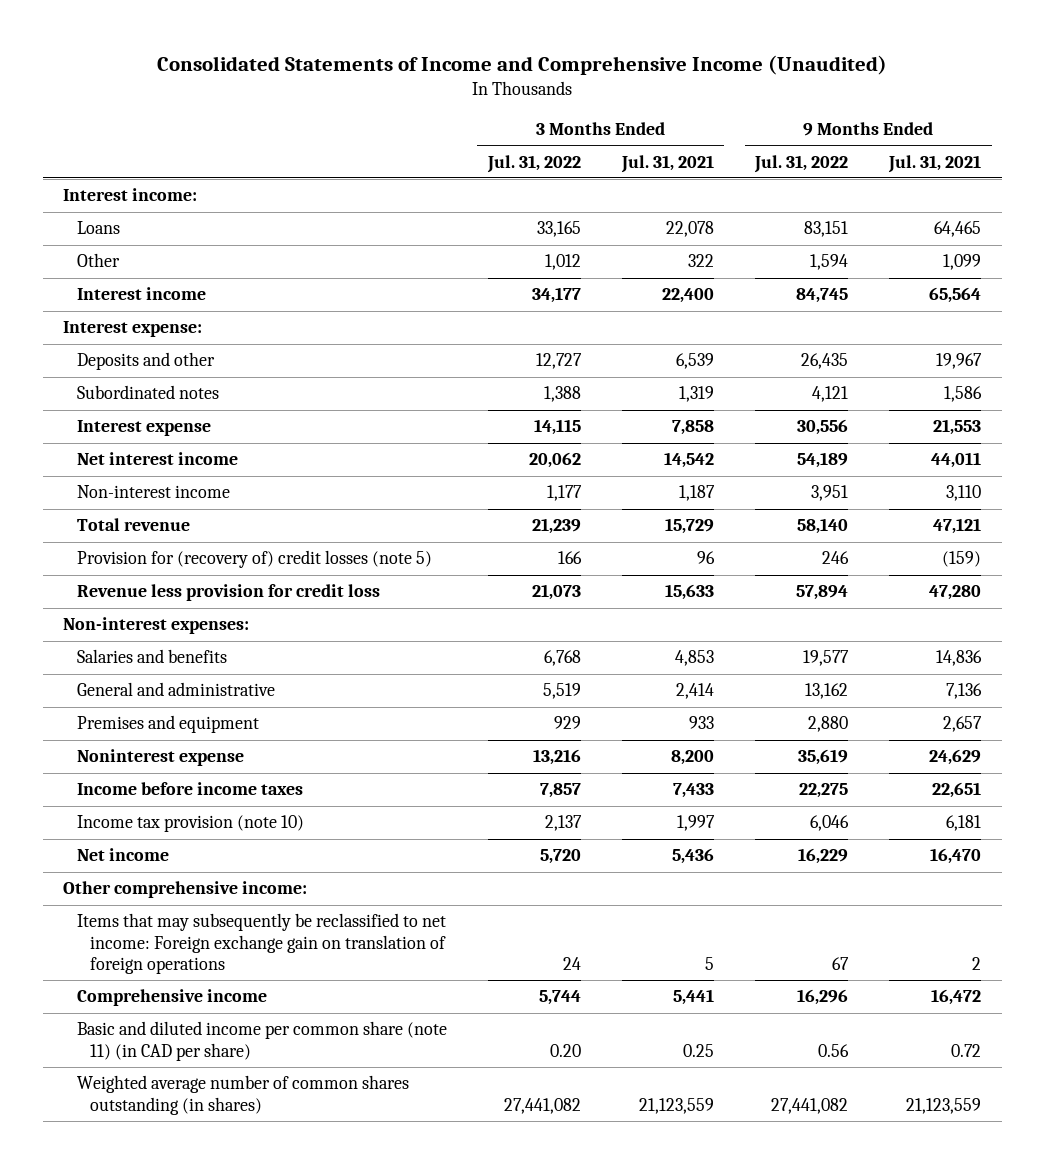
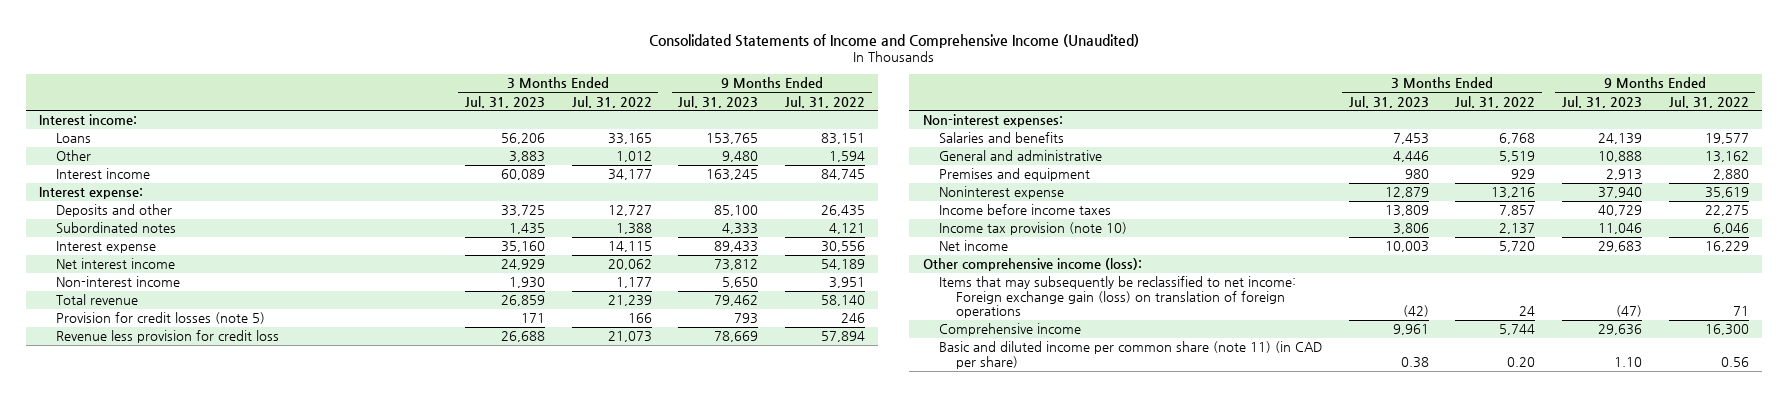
[620,154,714,173] Jul. 31, 2021 -> none
[888,154,982,173] Jul. 31, 2021 -> none
none -> [465,95,546,108] Jul. 31, 2023
none -> [678,95,759,108] Jul. 31, 2023
[76,550,432,569] Provision for (recovery of) credit losses (note 5) -> [55,312,265,325] Provision for credit losses (note 5)
[63,881,308,899] Other comprehensive income: -> [922,258,1142,272] Other comprehensive income (loss):
[76,913,446,974] Items that may subsequently be reclassified to net income: Foreign exchange gain on translation of foreign operations -> [939,276,1297,319] Items that may subsequently be reclassified to net income: Foreign exchange gain (loss) on translation of foreign operations
[832,956,850,970] 67 -> [1732,306,1749,317] 71
[797,989,849,1006] 16,296 -> [1704,324,1749,336] 16,300
[76,1075,409,1115] Weighted average number of common shares outstanding (in shares) -> none

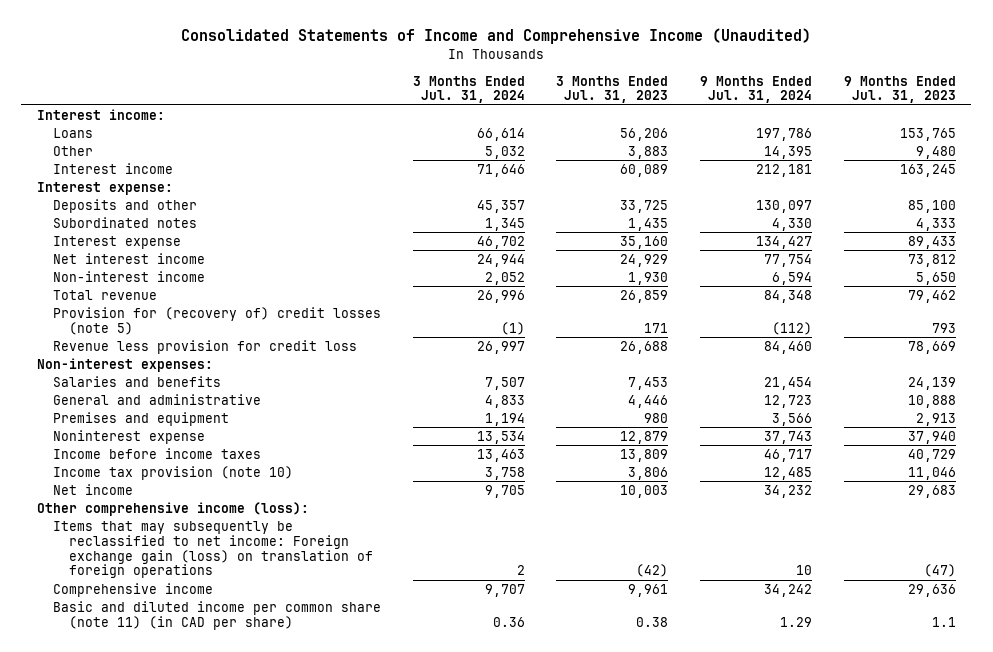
[571,95,652,108] Jul. 31, 2022 -> none
[784,95,865,108] Jul. 31, 2022 -> none
none -> [412,75,525,104] 3 Months Ended Jul. 31, 2024
none -> [699,75,812,104] 9 Months Ended Jul. 31, 2024
[55,312,265,325] Provision for credit losses (note 5) -> [53,306,382,335] Provision for (recovery of) credit losses (note 5)
[1614,356,1643,367] 1.10 -> [931,616,956,627] 1.1

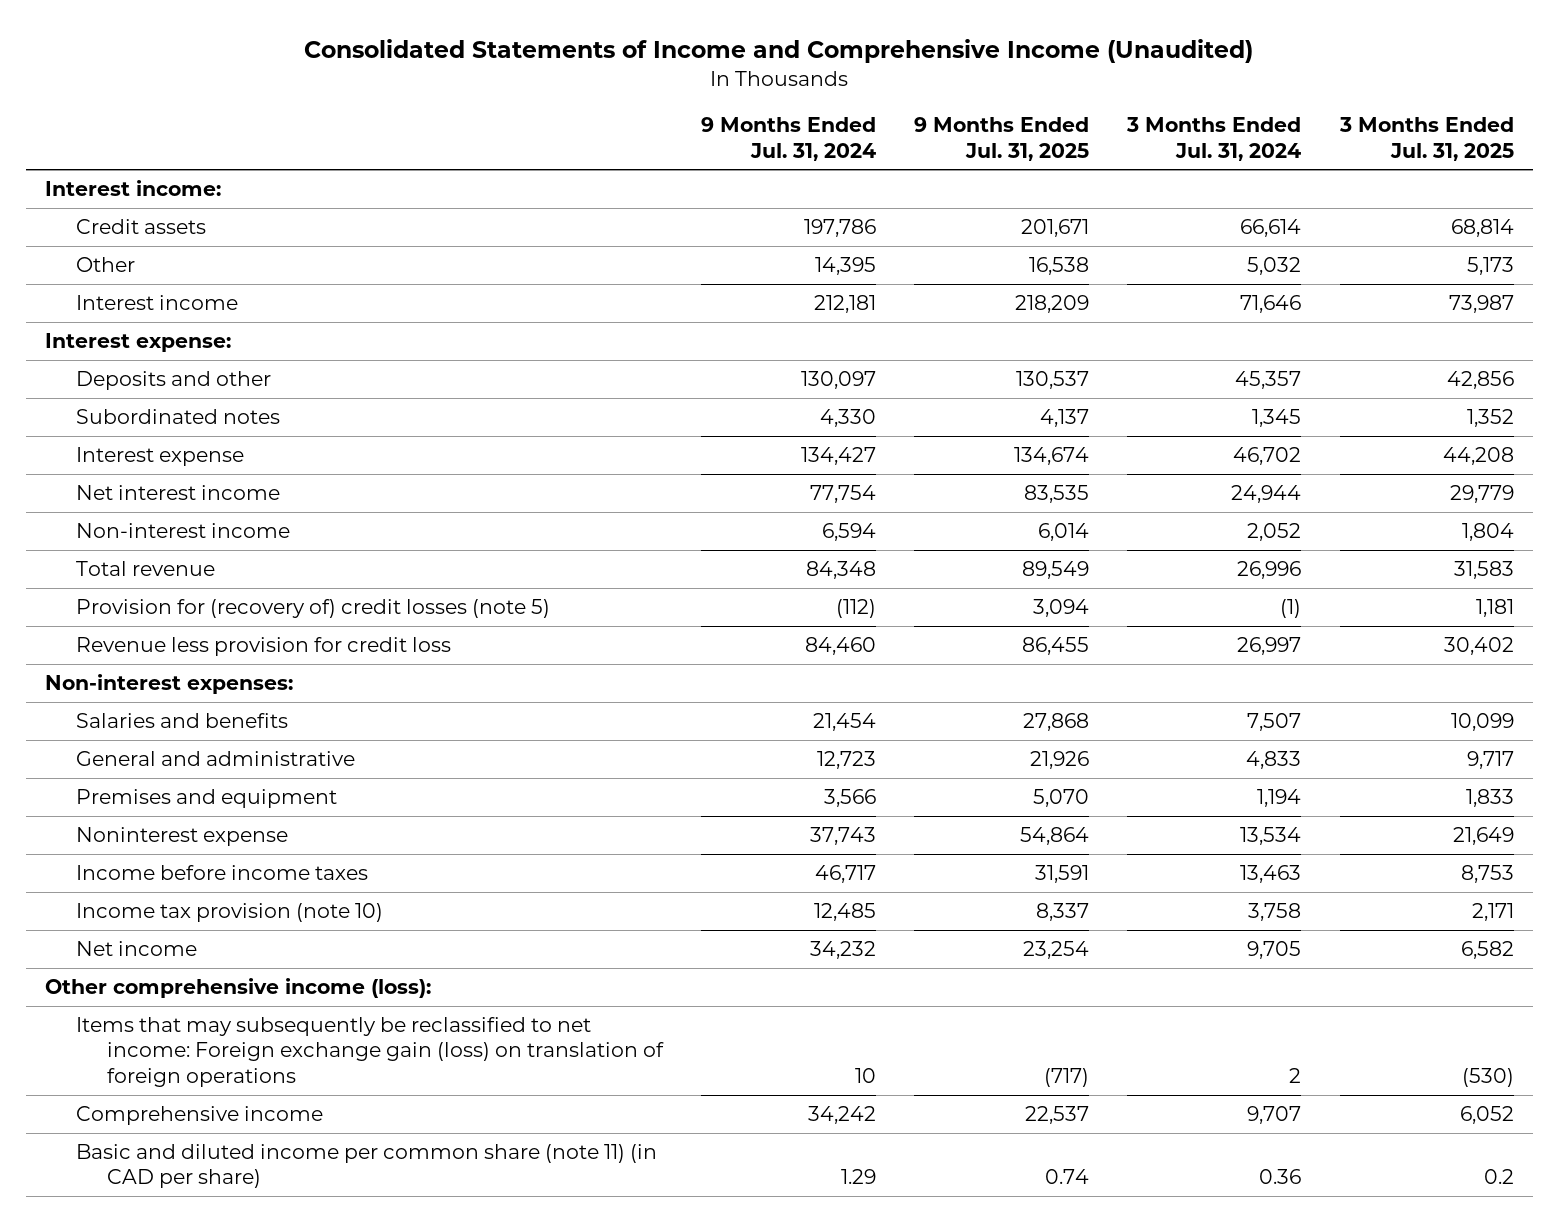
[556,75,669,104] 3 Months Ended Jul. 31, 2023 -> none
[843,75,956,104] 9 Months Ended Jul. 31, 2023 -> none
none -> [914,117,1090,161] 9 Months Ended Jul. 31, 2025
none -> [1338,117,1514,161] 3 Months Ended Jul. 31, 2025
[53,127,94,138] Loans -> [76,218,207,234] Credit assets

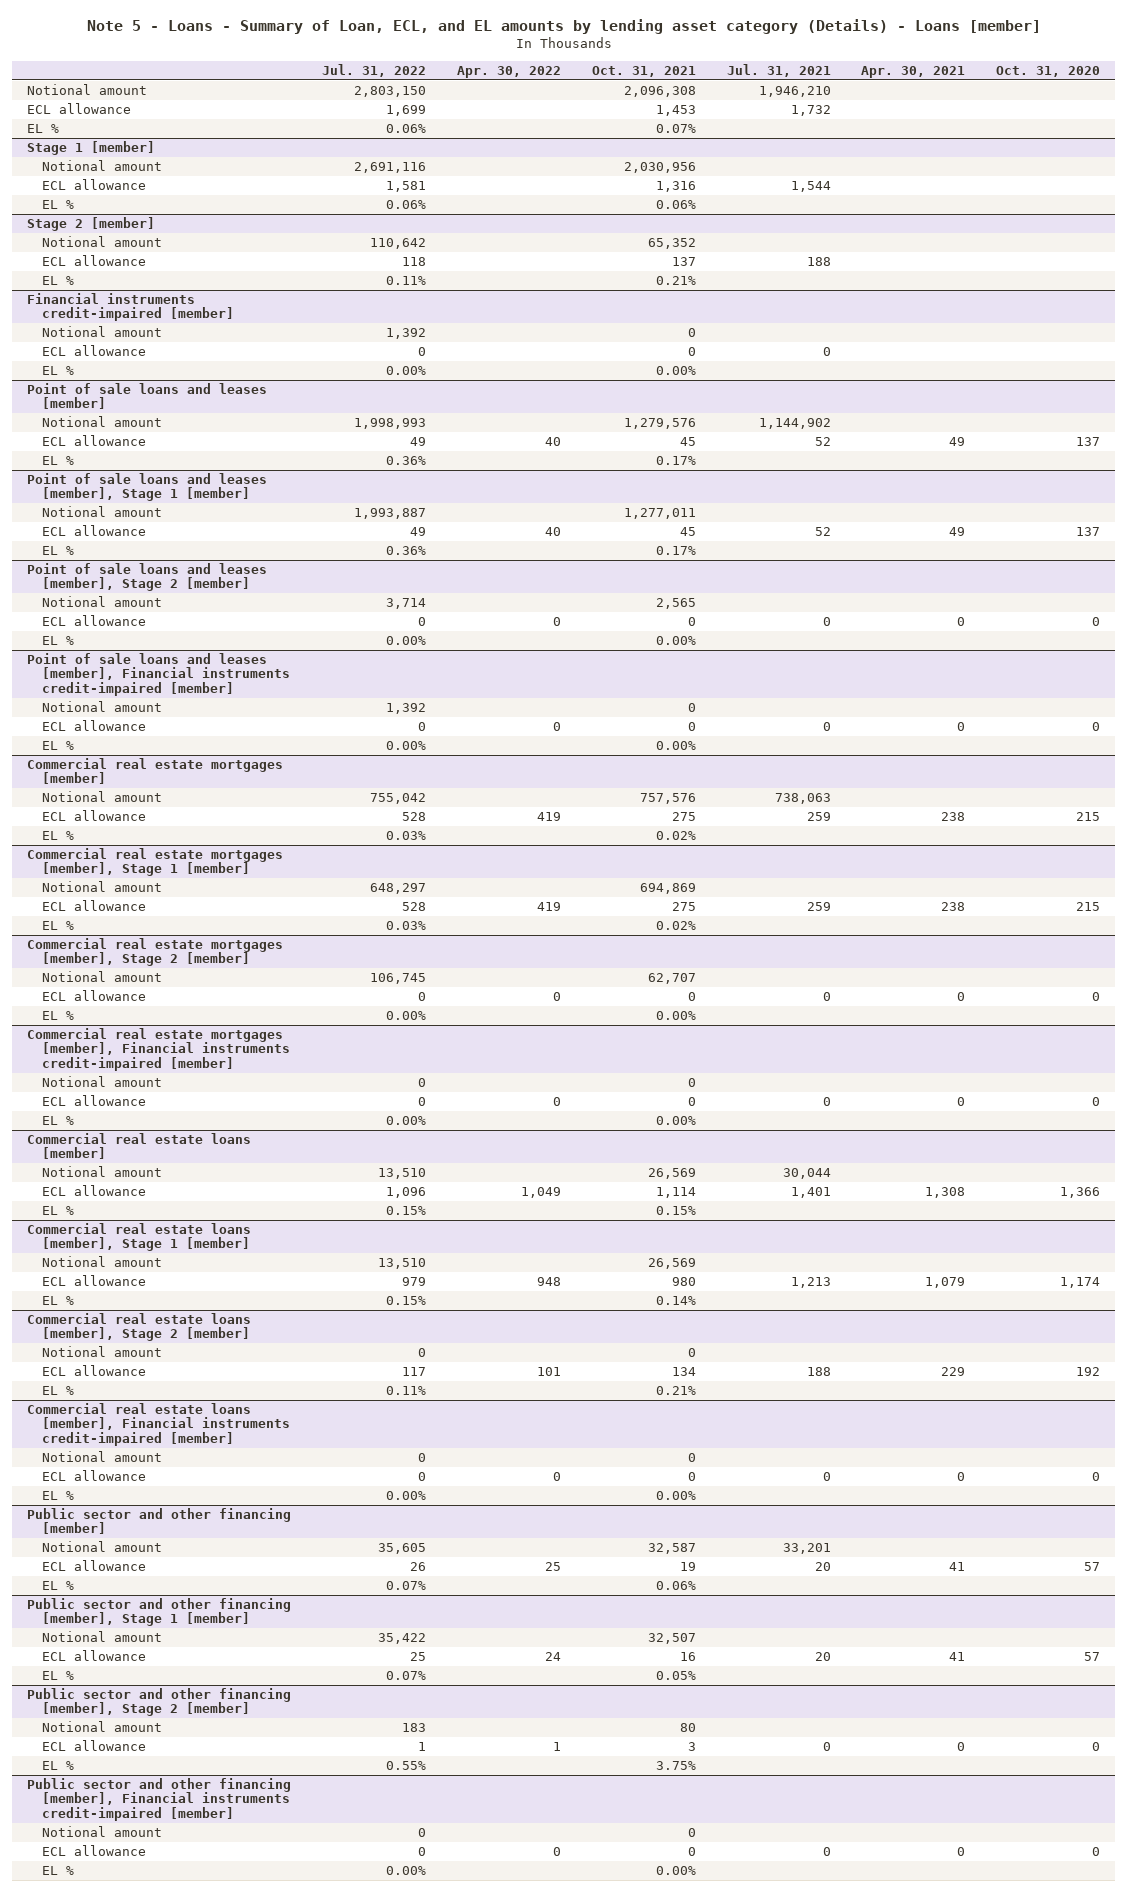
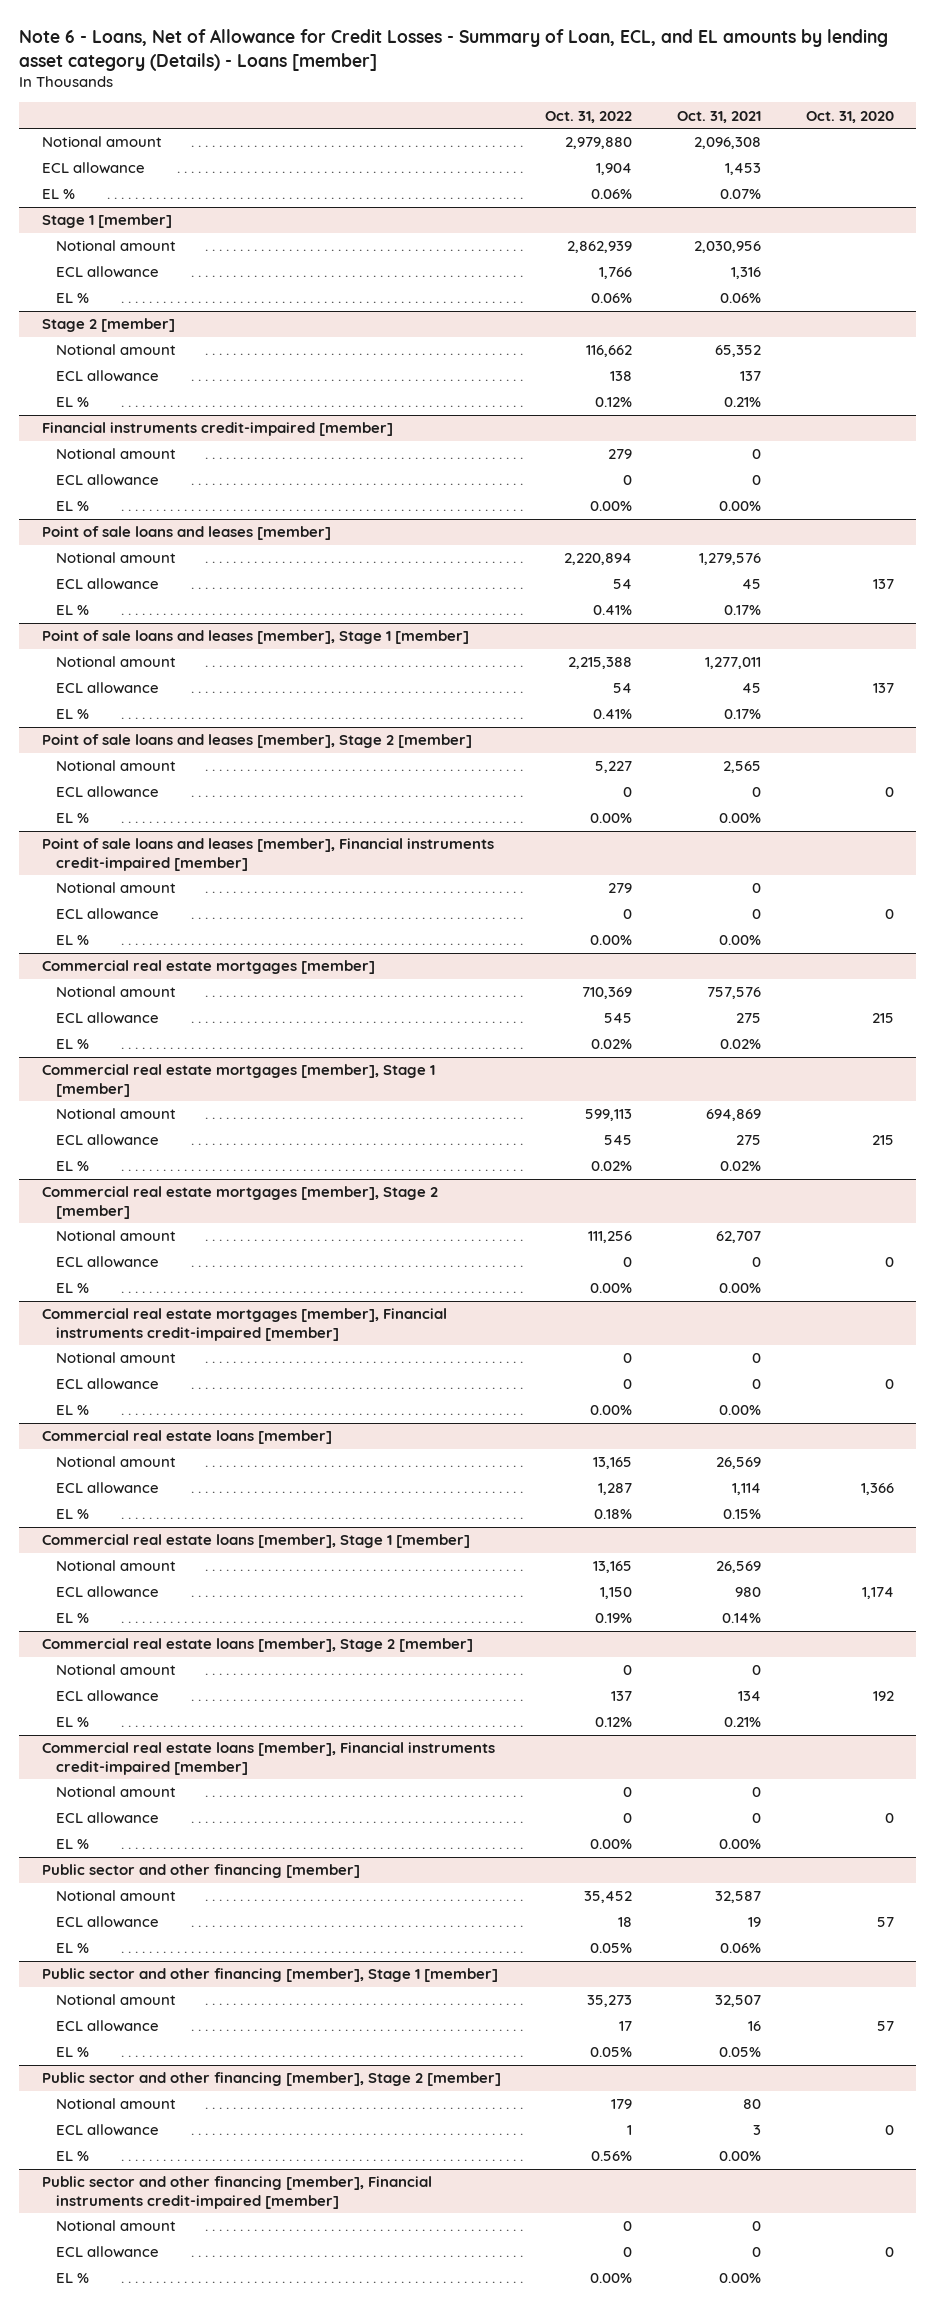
[86,19,1041,35] Note 5 - Loans - Summary of Loan, ECL, and EL amounts by lending asset category (Details) - Loans [member] -> [19,28,889,71] Note 6 - Loans, Net of Allowance for Credit Losses - Summary of Loan, ECL, and EL amounts by lending asset category (Details) - Loans [member]
[322,63,427,77] Jul. 31, 2022 -> none
[456,65,561,78] Apr. 30, 2022 -> none
[726,63,831,77] Jul. 31, 2021 -> none
[861,65,966,78] Apr. 30, 2021 -> none
none -> [545,110,633,123] Oct. 31, 2022
[655,1760,696,1770] 3.75% -> [719,2151,762,2162] 0.00%

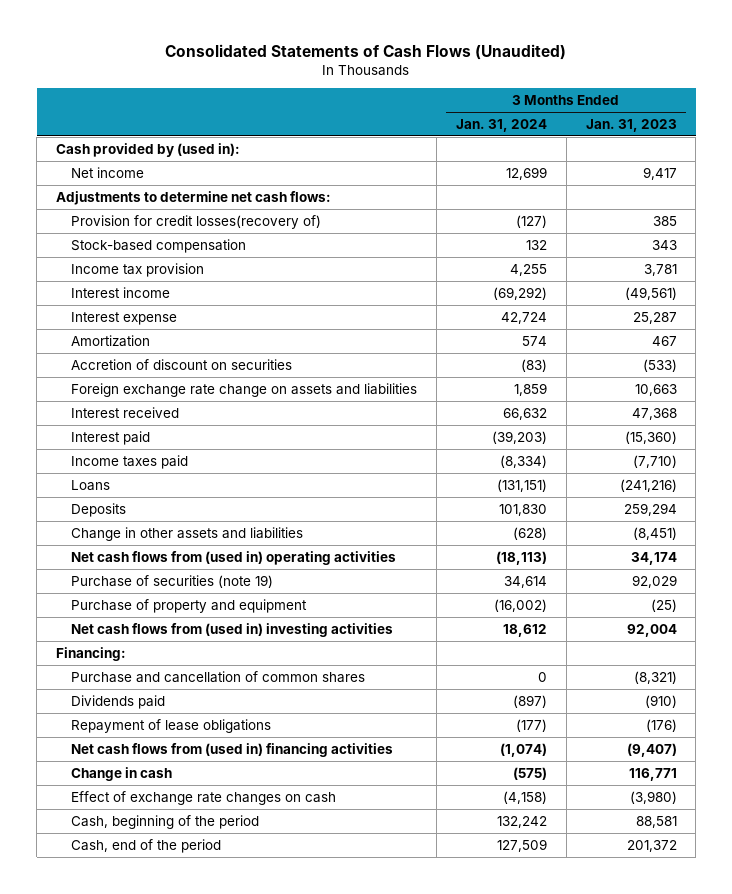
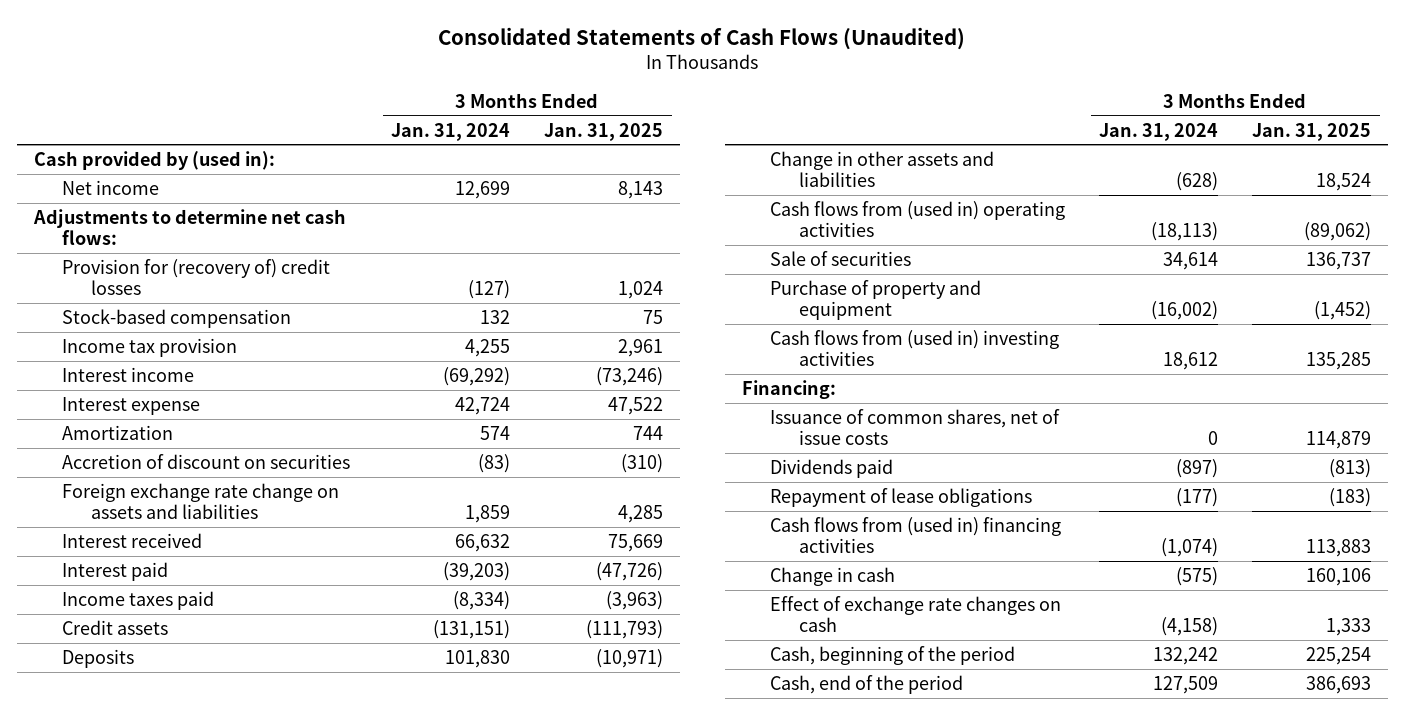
[585,118,677,132] Jan. 31, 2023 -> none
none -> [544,122,664,141] Jan. 31, 2025
[70,214,321,229] Provision for credit losses(recovery of) -> [62,259,331,296] Provision for (recovery of) credit losses
[70,479,110,491] Loans -> [62,620,169,636] Credit assets
[70,550,396,565] Net cash flows from (used in) operating activities -> [770,201,1066,238] Cash flows from (used in) operating activities
[70,574,273,588] Purchase of securities (note 19) -> [770,251,912,267] Sale of securities
[70,622,393,637] Net cash flows from (used in) investing activities -> [770,330,1060,367] Cash flows from (used in) investing activities
[70,670,365,683] Purchase and cancellation of common shares -> none
none -> [770,409,1061,446] Issuance of common shares, net of issue costs
[70,742,393,757] Net cash flows from (used in) financing activities -> [770,517,1062,554] Cash flows from (used in) financing activities

